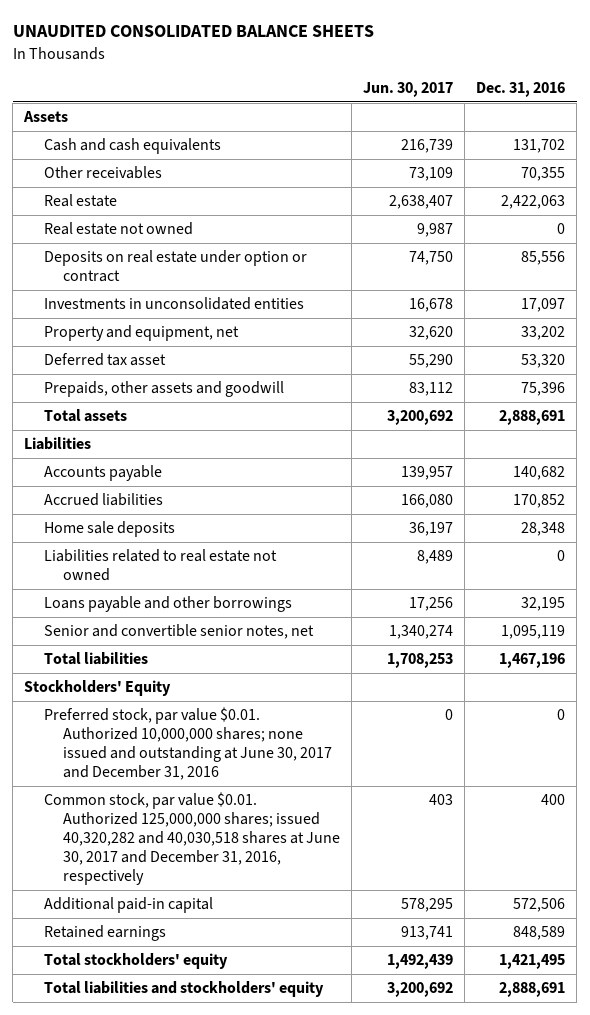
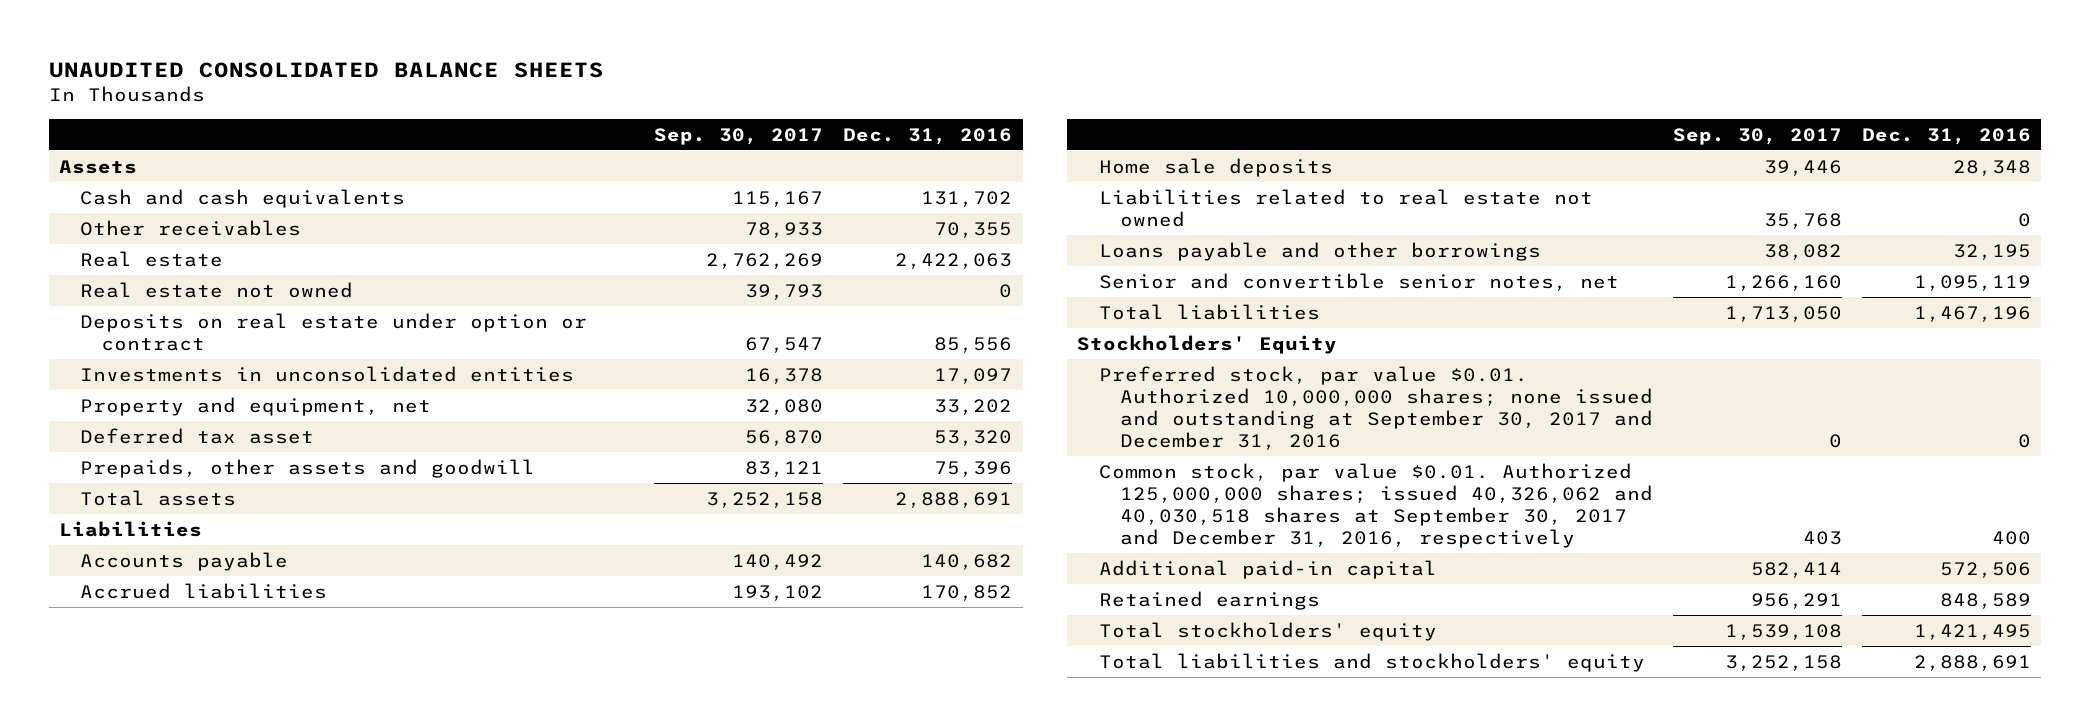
[363,82,454,98] Jun. 30, 2017 -> none
none -> [654,127,824,145] Sep. 30, 2017
[43,707,332,780] Preferred stock, par value $0.01. Authorized 10,000,000 shares; none issued and outstanding at June 30, 2017 and December 31, 2016 -> [1098,365,1653,450] Preferred stock, par value $0.01. Authorized 10,000,000 shares; none issued and outstanding at September 30, 2017 and December 31, 2016
[43,792,340,885] Common stock, par value $0.01. Authorized 125,000,000 shares; issued 40,320,282 and 40,030,518 shares at June 30, 2017 and December 31, 2016, respectively -> [1098,462,1653,548] Common stock, par value $0.01. Authorized 125,000,000 shares; issued 40,326,062 and 40,030,518 shares at September 30, 2017 and December 31, 2016, respectively

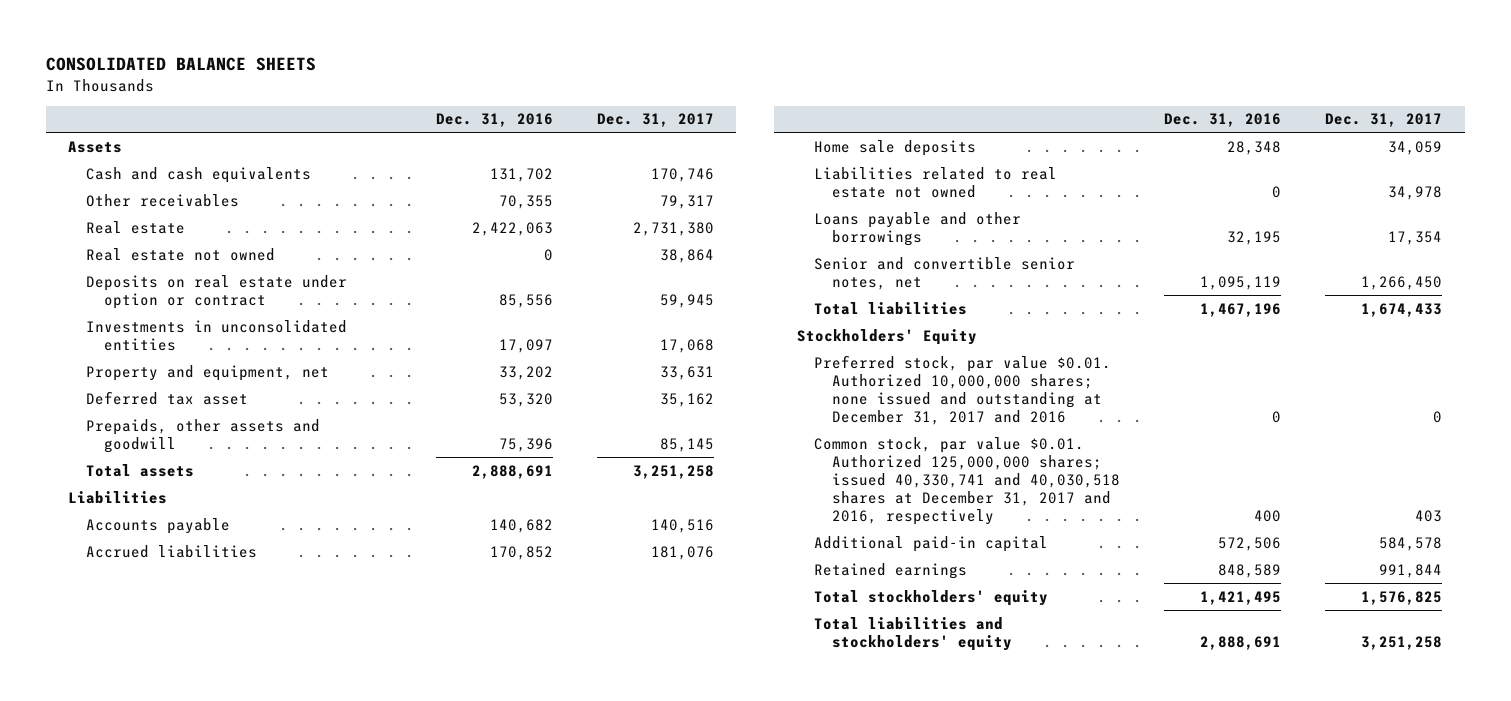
[48,61,604,78] UNAUDITED CONSOLIDATED BALANCE SHEETS -> [46,57,317,72] CONSOLIDATED BALANCE SHEETS
[654,127,824,145] Sep. 30, 2017 -> none
none -> [597,113,715,128] Dec. 31, 2017
[1098,365,1653,450] Preferred stock, par value $0.01. Authorized 10,000,000 shares; none issued and outstanding at September 30, 2017 and December 31, 2016 -> [814,354,1112,426] Preferred stock, par value $0.01. Authorized 10,000,000 shares; none issued and outstanding at December 31, 2017 and 2016
[1098,462,1653,548] Common stock, par value $0.01. Authorized 125,000,000 shares; issued 40,326,062 and 40,030,518 shares at September 30, 2017 and December 31, 2016, respectively -> [814,436,1121,526] Common stock, par value $0.01. Authorized 125,000,000 shares; issued 40,330,741 and 40,030,518 shares at December 31, 2017 and 2016, respectively

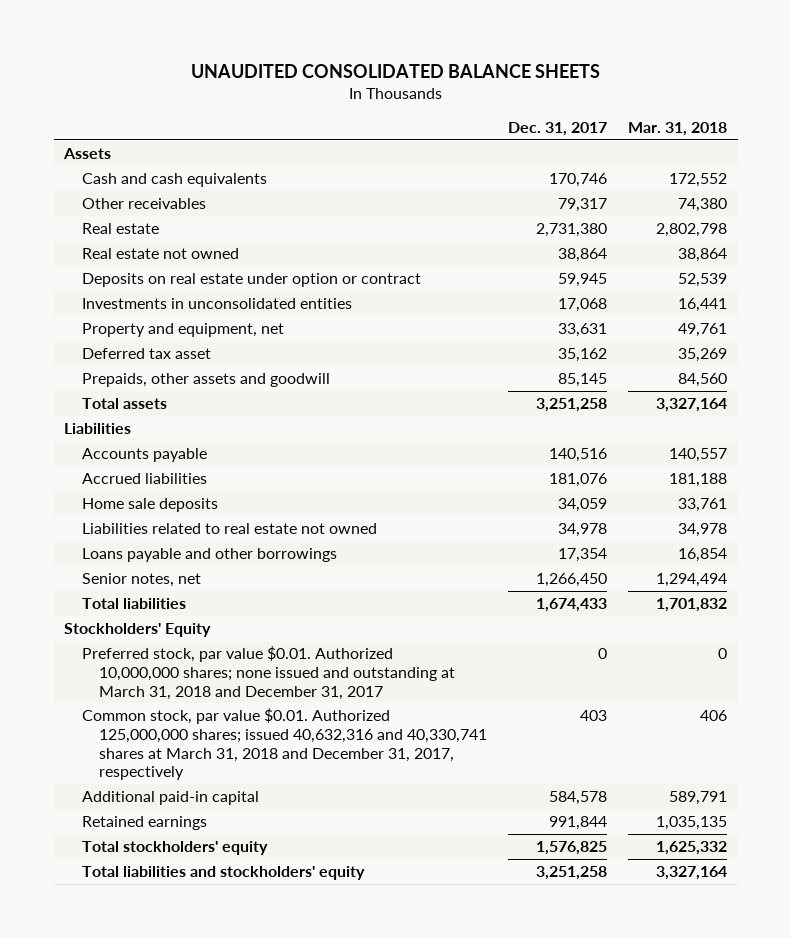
[46,57,317,72] CONSOLIDATED BALANCE SHEETS -> [190,64,600,79] UNAUDITED CONSOLIDATED BALANCE SHEETS
[436,113,554,128] Dec. 31, 2016 -> none
none -> [628,121,728,136] Mar. 31, 2018
[814,256,1076,290] Senior and convertible senior notes, net -> [81,573,201,588] Senior notes, net
[814,354,1112,426] Preferred stock, par value $0.01. Authorized 10,000,000 shares; none issued and outstanding at December 31, 2017 and 2016 -> [81,646,456,700] Preferred stock, par value $0.01. Authorized 10,000,000 shares; none issued and outstanding at March 31, 2018 and December 31, 2017
[814,436,1121,526] Common stock, par value $0.01. Authorized 125,000,000 shares; issued 40,330,741 and 40,030,518 shares at December 31, 2017 and 2016, respectively -> [81,708,488,781] Common stock, par value $0.01. Authorized 125,000,000 shares; issued 40,632,316 and 40,330,741 shares at March 31, 2018 and December 31, 2017, respectively

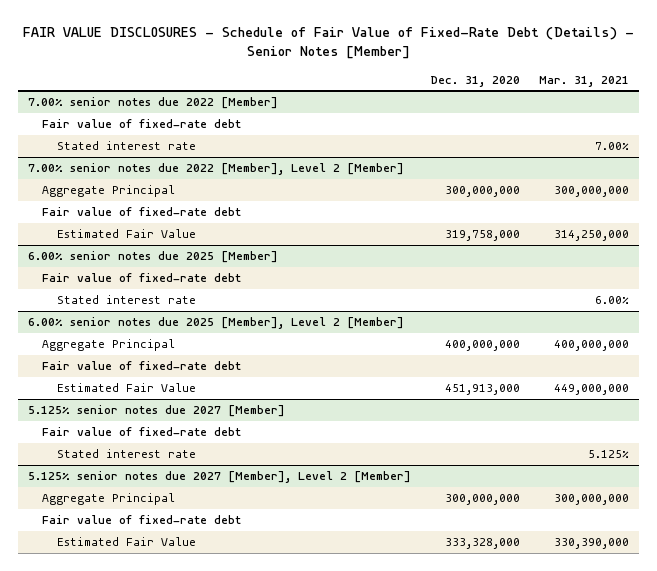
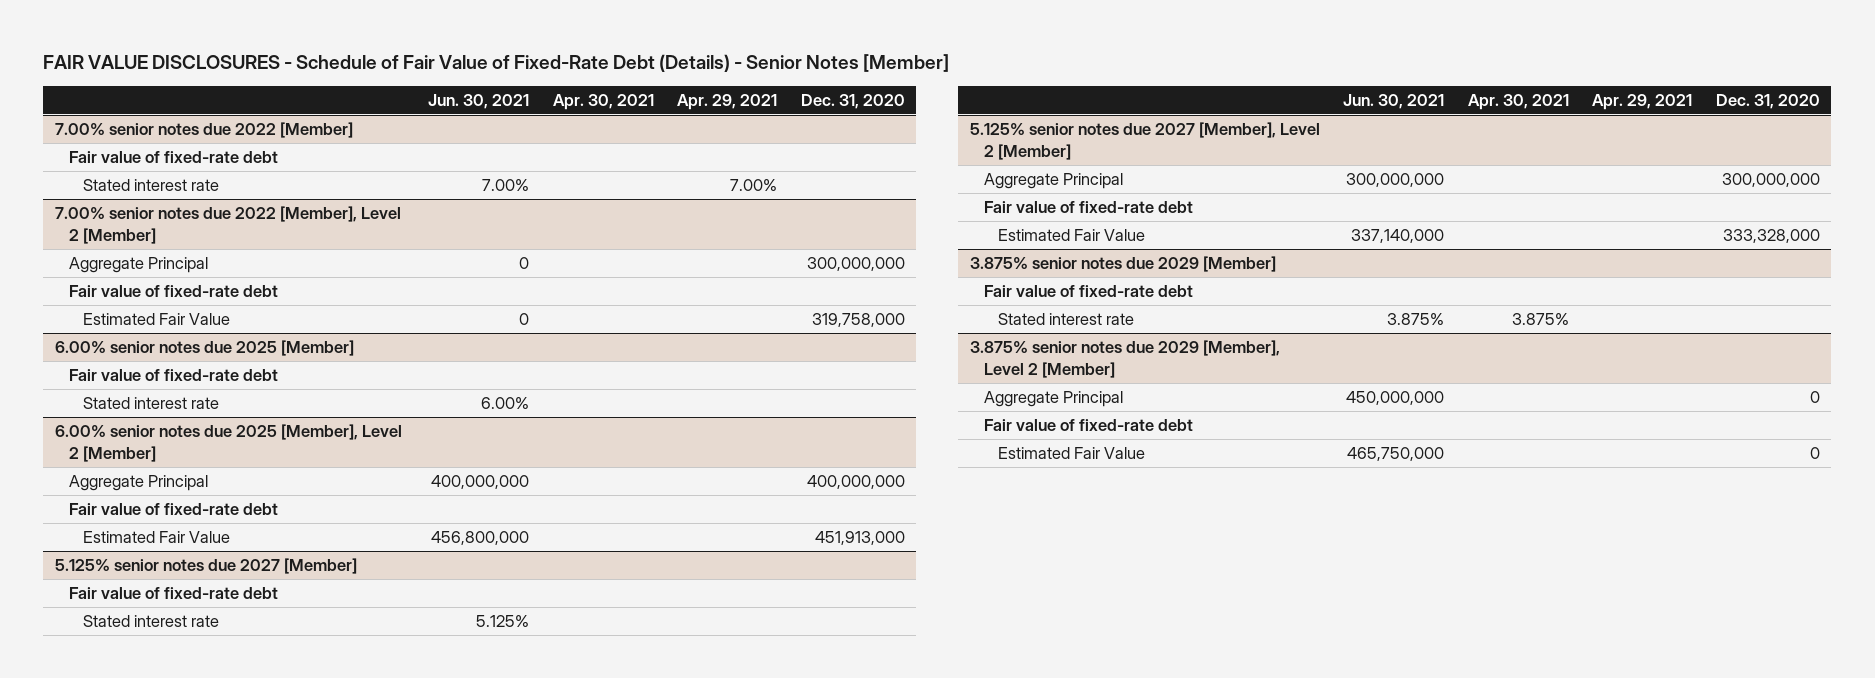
[539,75,630,87] Mar. 31, 2021 -> none
none -> [428,93,530,109] Jun. 30, 2021
none -> [552,93,654,110] Apr. 30, 2021
none -> [677,93,778,110] Apr. 29, 2021
none -> [969,256,1276,273] 3.875% senior notes due 2029 [Member]
none -> [984,285,1194,298] Fair value of fixed-rate debt
none -> [998,313,1135,326] Stated interest rate
none -> [969,340,1280,378] 3.875% senior notes due 2029 [Member], Level 2 [Member]
none -> [984,391,1124,408] Aggregate Principal
none -> [984,419,1194,432] Fair value of fixed-rate debt
none -> [998,447,1146,460] Estimated Fair Value

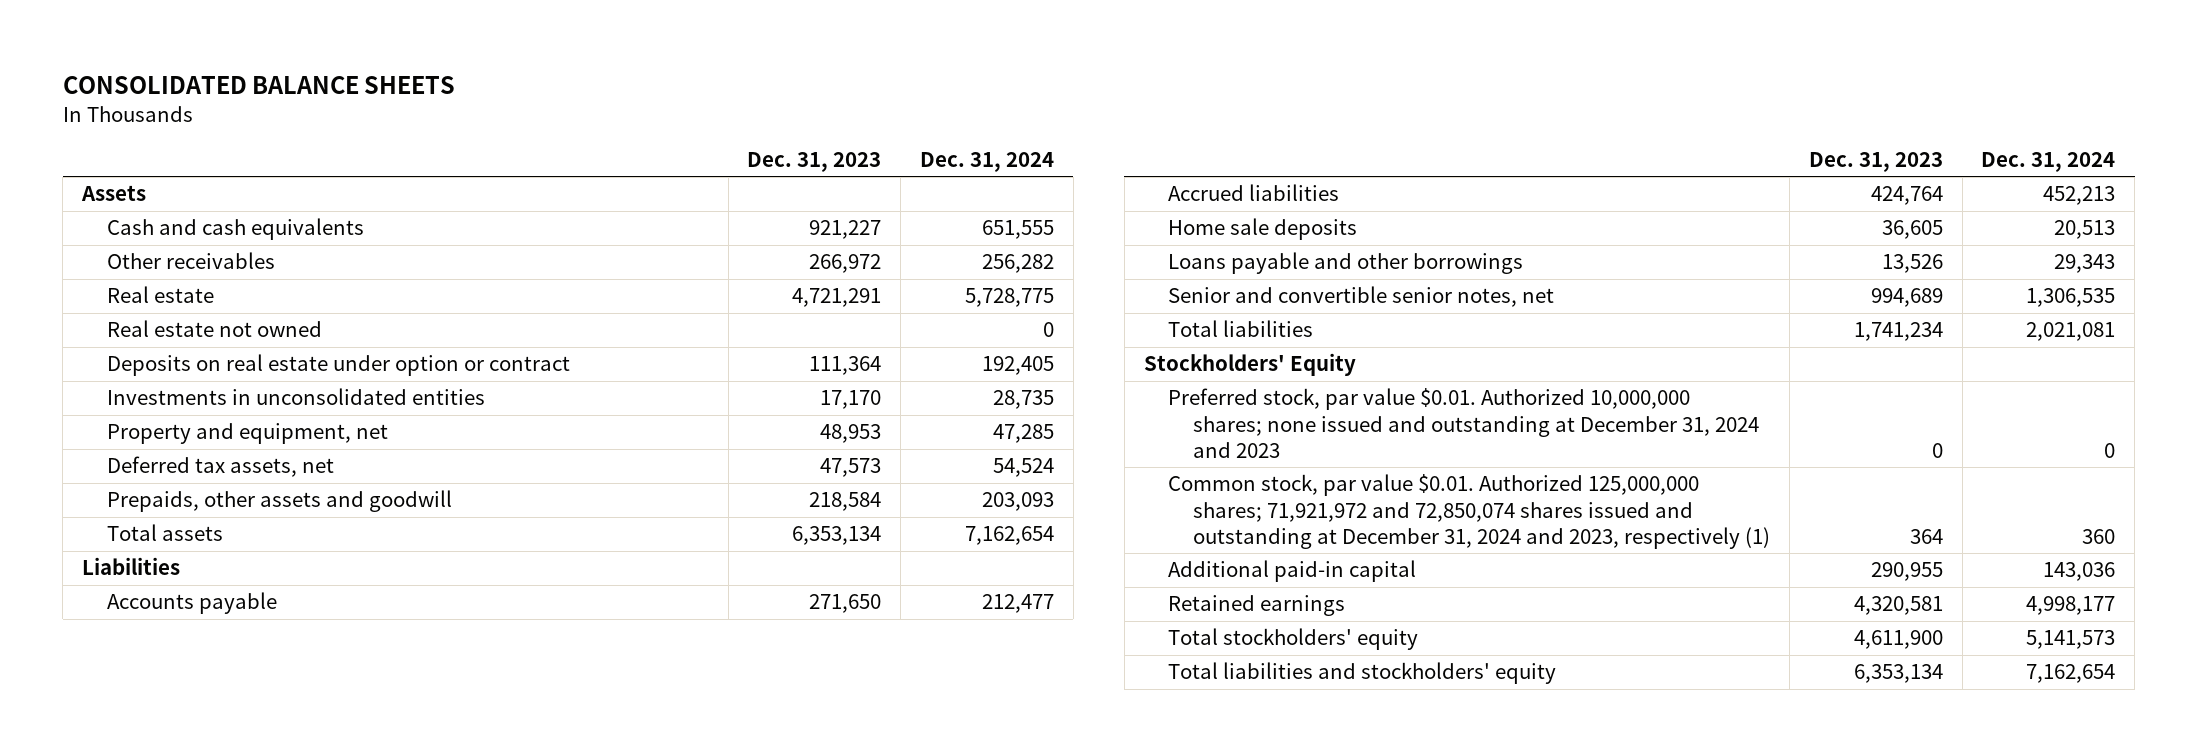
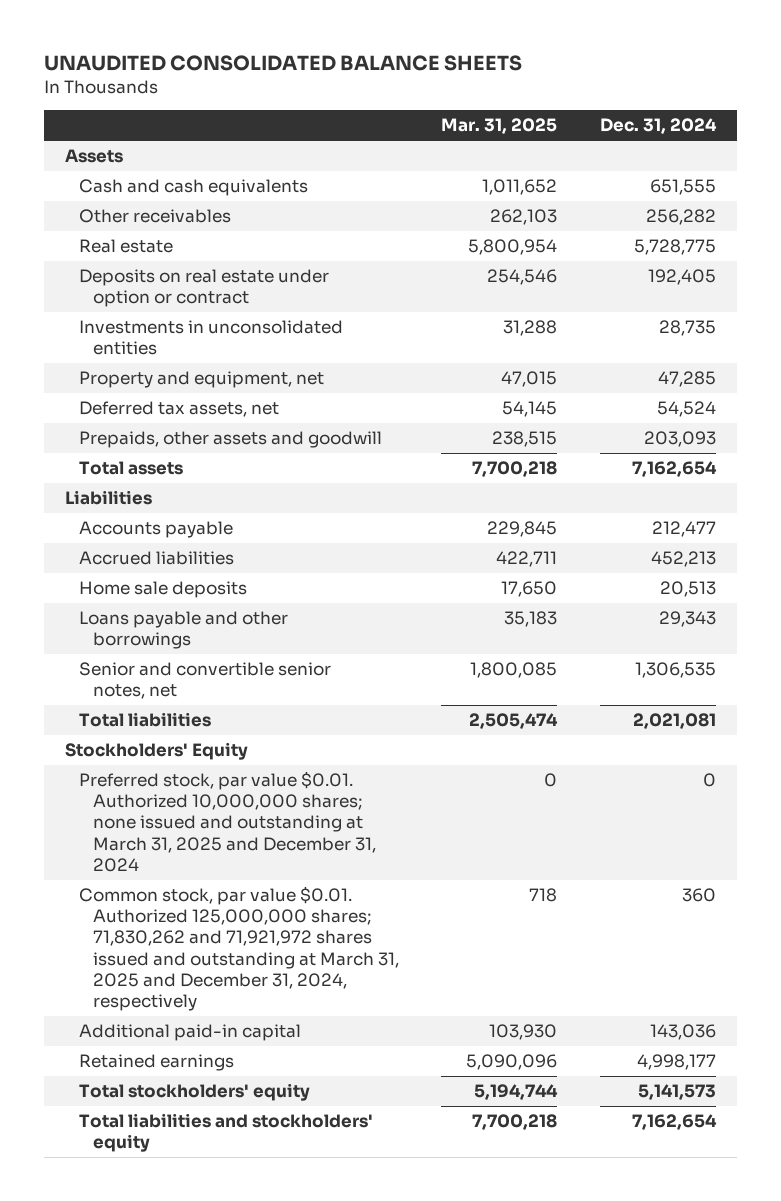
[62,76,455,95] CONSOLIDATED BALANCE SHEETS -> [43,55,522,72] UNAUDITED CONSOLIDATED BALANCE SHEETS
[747,151,882,172] Dec. 31, 2023 -> none
none -> [441,118,558,135] Mar. 31, 2025
[107,320,323,338] Real estate not owned -> none
[1168,388,1759,458] Preferred stock, par value $0.01. Authorized 10,000,000 shares; none issued and outstanding at December 31, 2024 and 2023 -> [78,771,376,872] Preferred stock, par value $0.01. Authorized 10,000,000 shares; none issued and outstanding at March 31, 2025 and December 31, 2024
[1168,474,1770,549] Common stock, par value $0.01. Authorized 125,000,000 shares; 71,921,972 and 72,850,074 shares issued and outstanding at December 31, 2024 and 2023, respectively (1) -> [78,886,399,1011] Common stock, par value $0.01. Authorized 125,000,000 shares; 71,830,262 and 71,921,972 shares issued and outstanding at March 31, 2025 and December 31, 2024, respectively

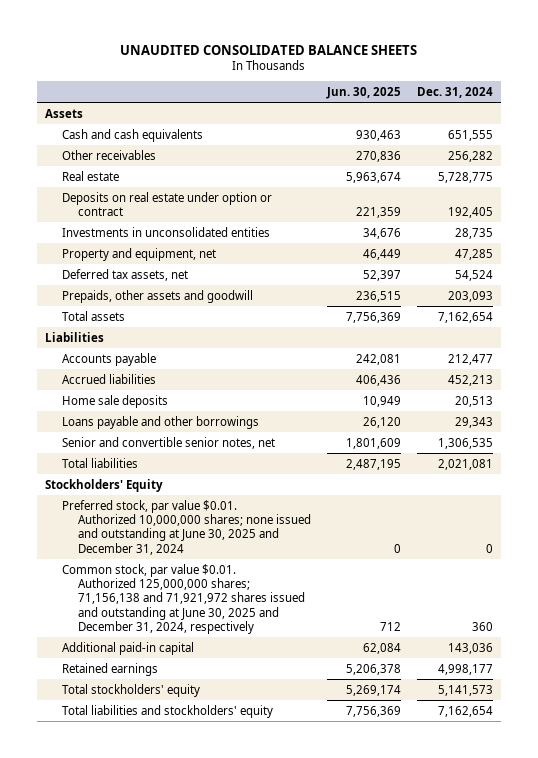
[441,118,558,135] Mar. 31, 2025 -> none
none -> [326,87,402,100] Jun. 30, 2025
[78,771,376,872] Preferred stock, par value $0.01. Authorized 10,000,000 shares; none issued and outstanding at March 31, 2025 and December 31, 2024 -> [61,499,312,555] Preferred stock, par value $0.01. Authorized 10,000,000 shares; none issued and outstanding at June 30, 2025 and December 31, 2024
[78,886,399,1011] Common stock, par value $0.01. Authorized 125,000,000 shares; 71,830,262 and 71,921,972 shares issued and outstanding at March 31, 2025 and December 31, 2024, respectively -> [61,563,306,635] Common stock, par value $0.01. Authorized 125,000,000 shares; 71,156,138 and 71,921,972 shares issued and outstanding at June 30, 2025 and December 31, 2024, respectively

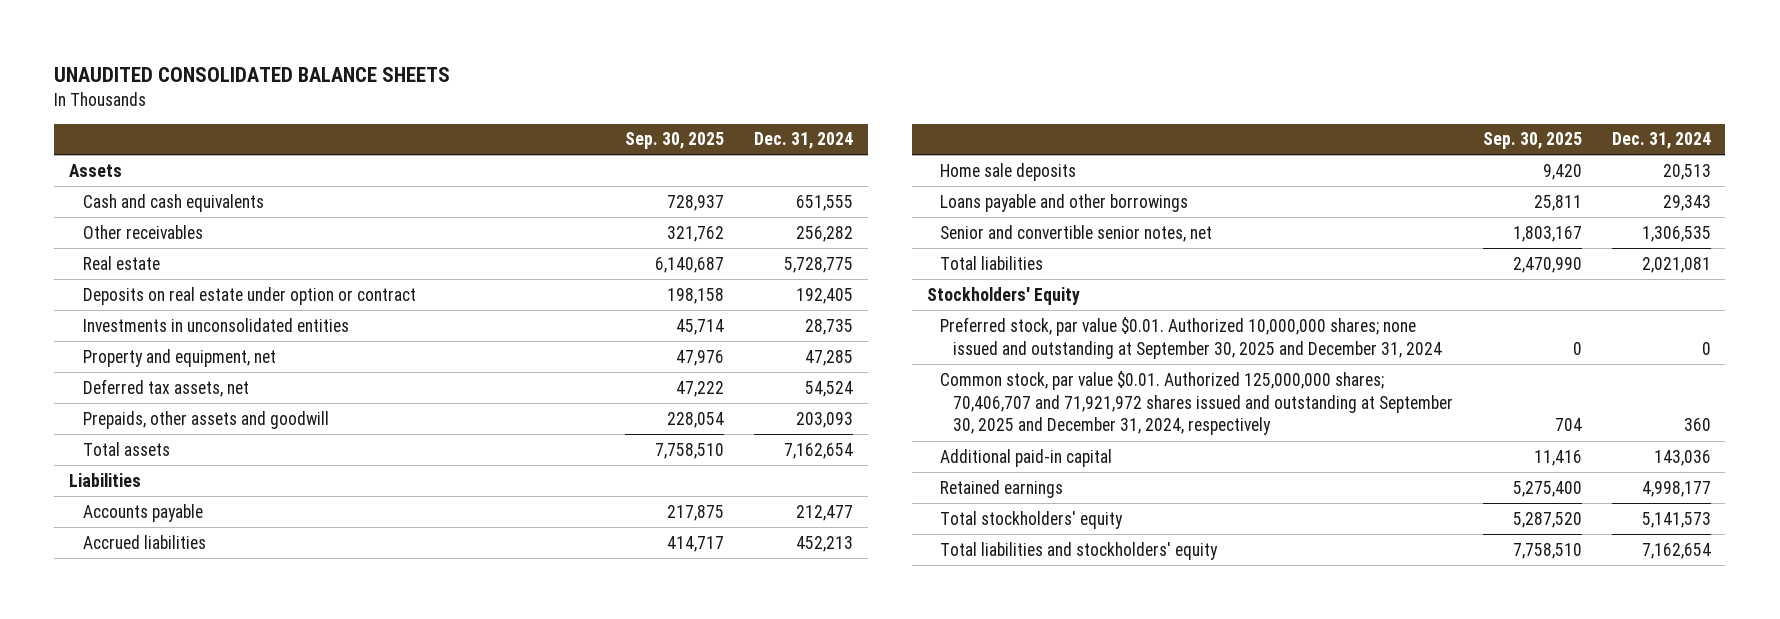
[326,87,402,100] Jun. 30, 2025 -> none
none -> [625,132,725,150] Sep. 30, 2025
[61,499,312,555] Preferred stock, par value $0.01. Authorized 10,000,000 shares; none issued and outstanding at June 30, 2025 and December 31, 2024 -> [940,316,1443,359] Preferred stock, par value $0.01. Authorized 10,000,000 shares; none issued and outstanding at September 30, 2025 and December 31, 2024
[61,563,306,635] Common stock, par value $0.01. Authorized 125,000,000 shares; 71,156,138 and 71,921,972 shares issued and outstanding at June 30, 2025 and December 31, 2024, respectively -> [940,370,1454,436] Common stock, par value $0.01. Authorized 125,000,000 shares; 70,406,707 and 71,921,972 shares issued and outstanding at September 30, 2025 and December 31, 2024, respectively

